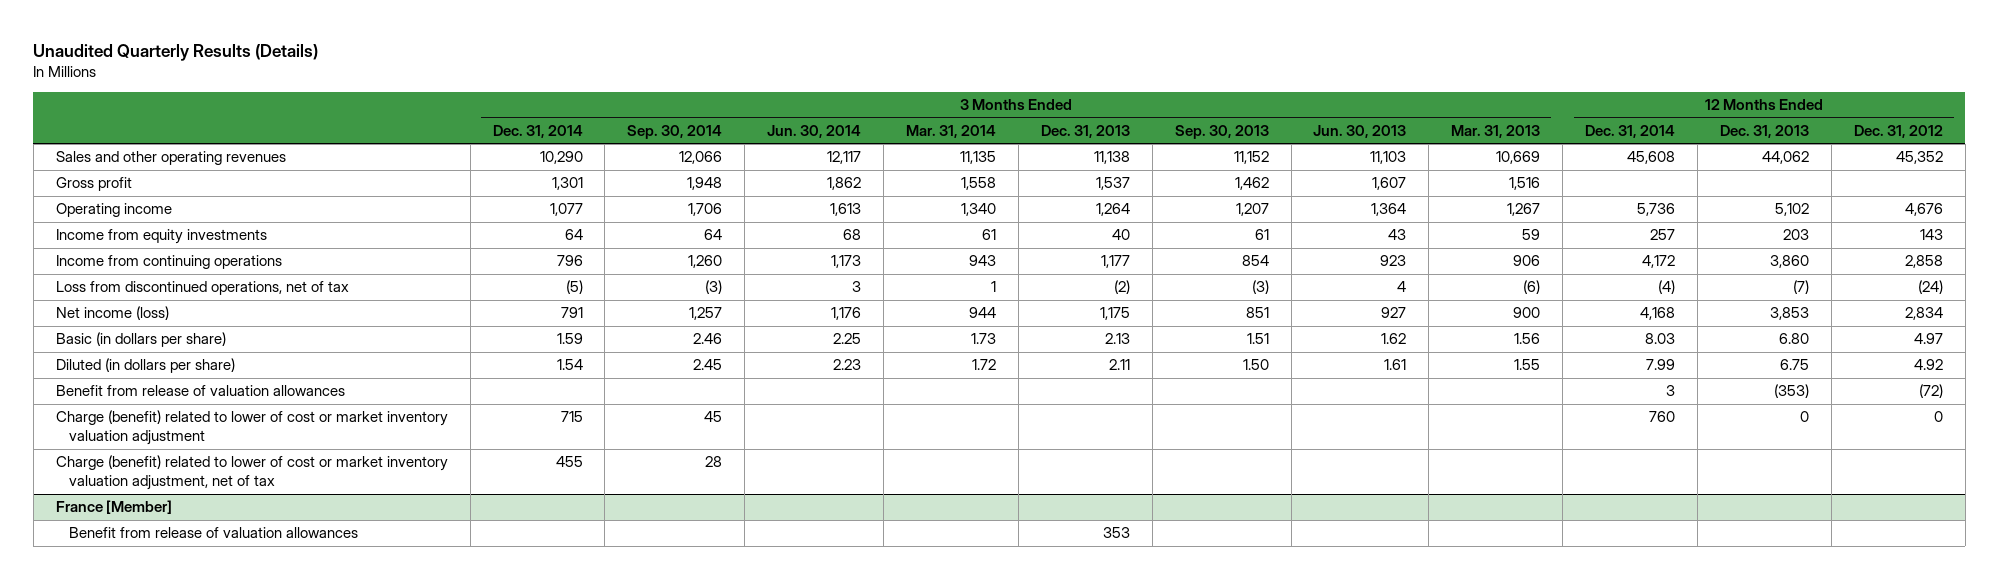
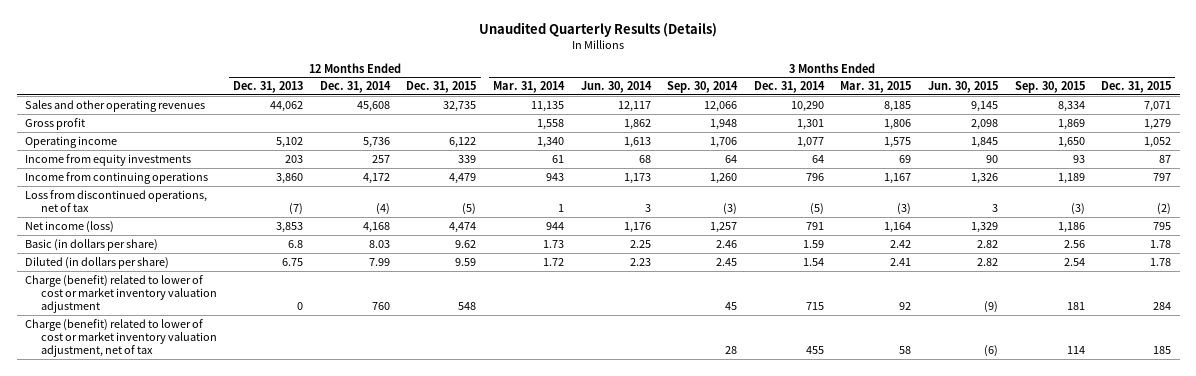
[1040,124,1130,138] Dec. 31, 2013 -> none
[1174,124,1269,139] Sep. 30, 2013 -> none
[1313,124,1407,138] Jun. 30, 2013 -> none
[1451,124,1541,138] Mar. 31, 2013 -> none
[1853,124,1943,138] Dec. 31, 2012 -> none
none -> [406,81,477,94] Dec. 31, 2015
none -> [840,81,912,94] Mar. 31, 2015
none -> [928,81,999,94] Jun. 30, 2015
none -> [1014,81,1085,94] Sep. 30, 2015
none -> [1101,81,1172,94] Dec. 31, 2015
[1778,333,1809,345] 6.80 -> [288,239,304,248] 6.8
[55,385,345,397] Benefit from release of valuation allowances -> none
[55,500,172,515] France [Member] -> none
[69,527,359,539] Benefit from release of valuation allowances -> none

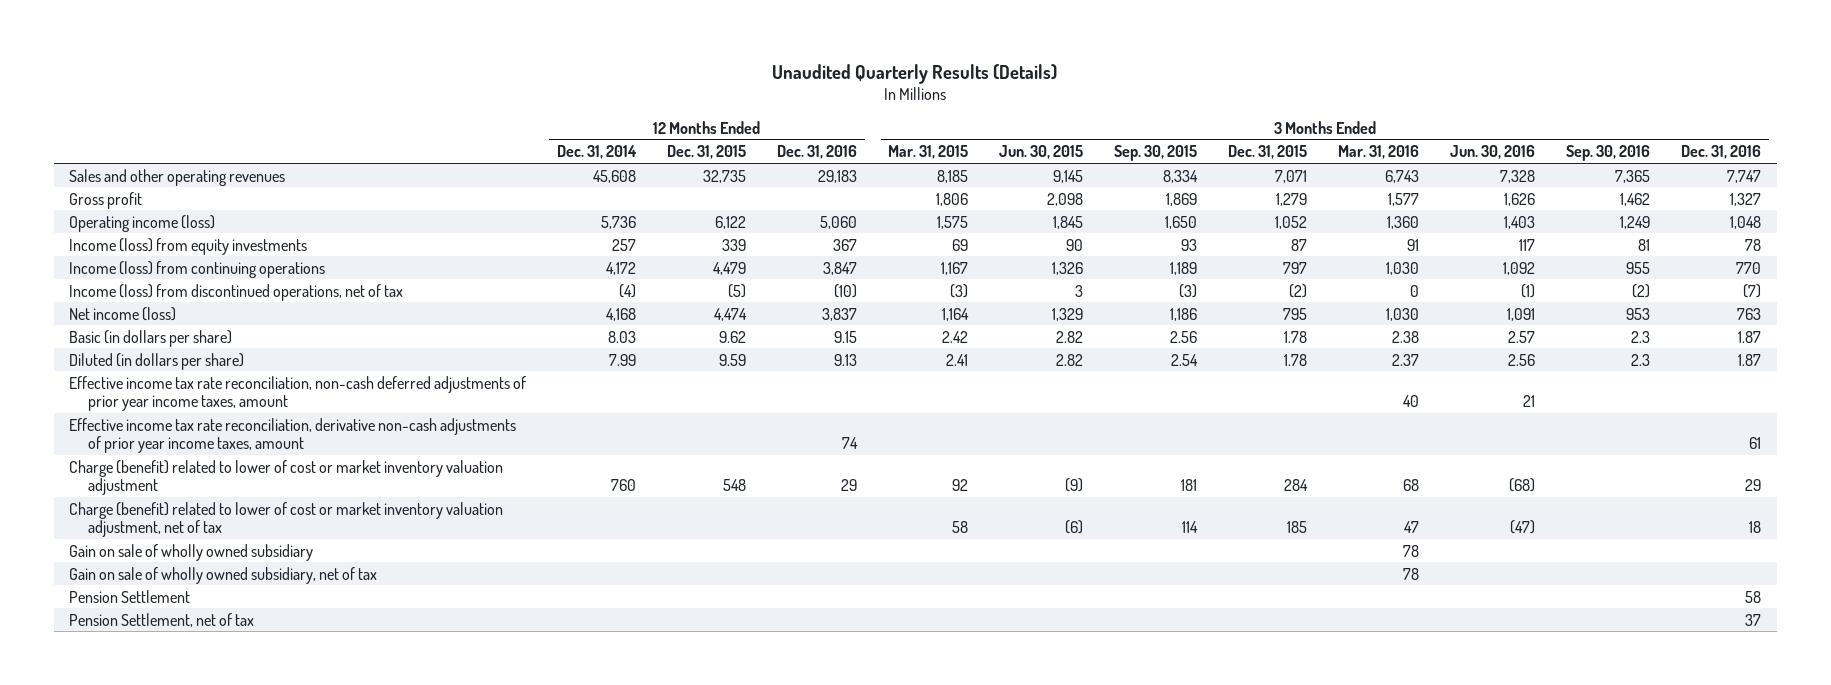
[233,81,304,94] Dec. 31, 2013 -> none
[493,81,566,94] Mar. 31, 2014 -> none
[580,81,652,94] Jun. 30, 2014 -> none
[667,81,739,94] Sep. 30, 2014 -> none
[753,81,825,94] Dec. 31, 2014 -> none
none -> [777,145,858,160] Dec. 31, 2016
none -> [1338,145,1420,160] Mar. 31, 2016
none -> [1450,145,1536,160] Jun. 30, 2016
none -> [1566,145,1651,162] Sep. 30, 2016
none -> [1681,145,1762,160] Dec. 31, 2016
[24,135,117,148] Operating income -> [69,214,216,232] Operating income (loss)
[24,153,191,166] Income from equity investments -> [69,237,308,255] Income (loss) from equity investments
[24,171,208,184] Income from continuing operations -> [69,260,326,278] Income (loss) from continuing operations
[24,189,207,213] Loss from discontinued operations, net of tax -> [69,283,404,301] Income (loss) from discontinued operations, net of tax
none -> [69,375,527,412] Effective income tax rate reconciliation, non-cash deferred adjustments of prior year income taxes, amount
none -> [69,417,517,454] Effective income tax rate reconciliation, derivative non-cash adjustments of prior year income taxes, amount
none -> [69,543,314,561] Gain on sale of wholly owned subsidiary
none -> [69,566,378,584] Gain on sale of wholly owned subsidiary, net of tax
none -> [69,589,191,603] Pension Settlement
none -> [69,612,255,627] Pension Settlement, net of tax

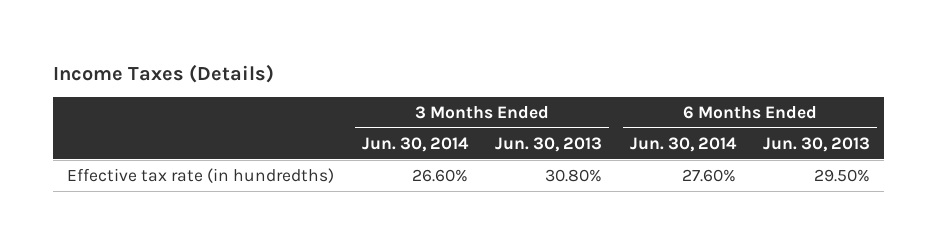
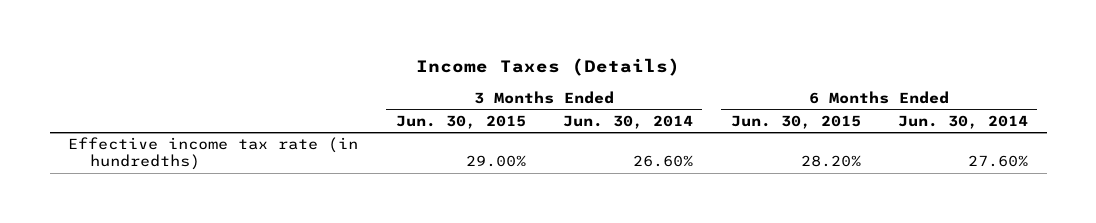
[495,136,603,152] Jun. 30, 2013 -> none
[763,136,871,152] Jun. 30, 2013 -> none
none -> [395,114,526,129] Jun. 30, 2015
none -> [730,114,861,129] Jun. 30, 2015
[67,167,335,183] Effective tax rate (in hundredths) -> [68,137,359,171] Effective income tax rate (in hundredths)

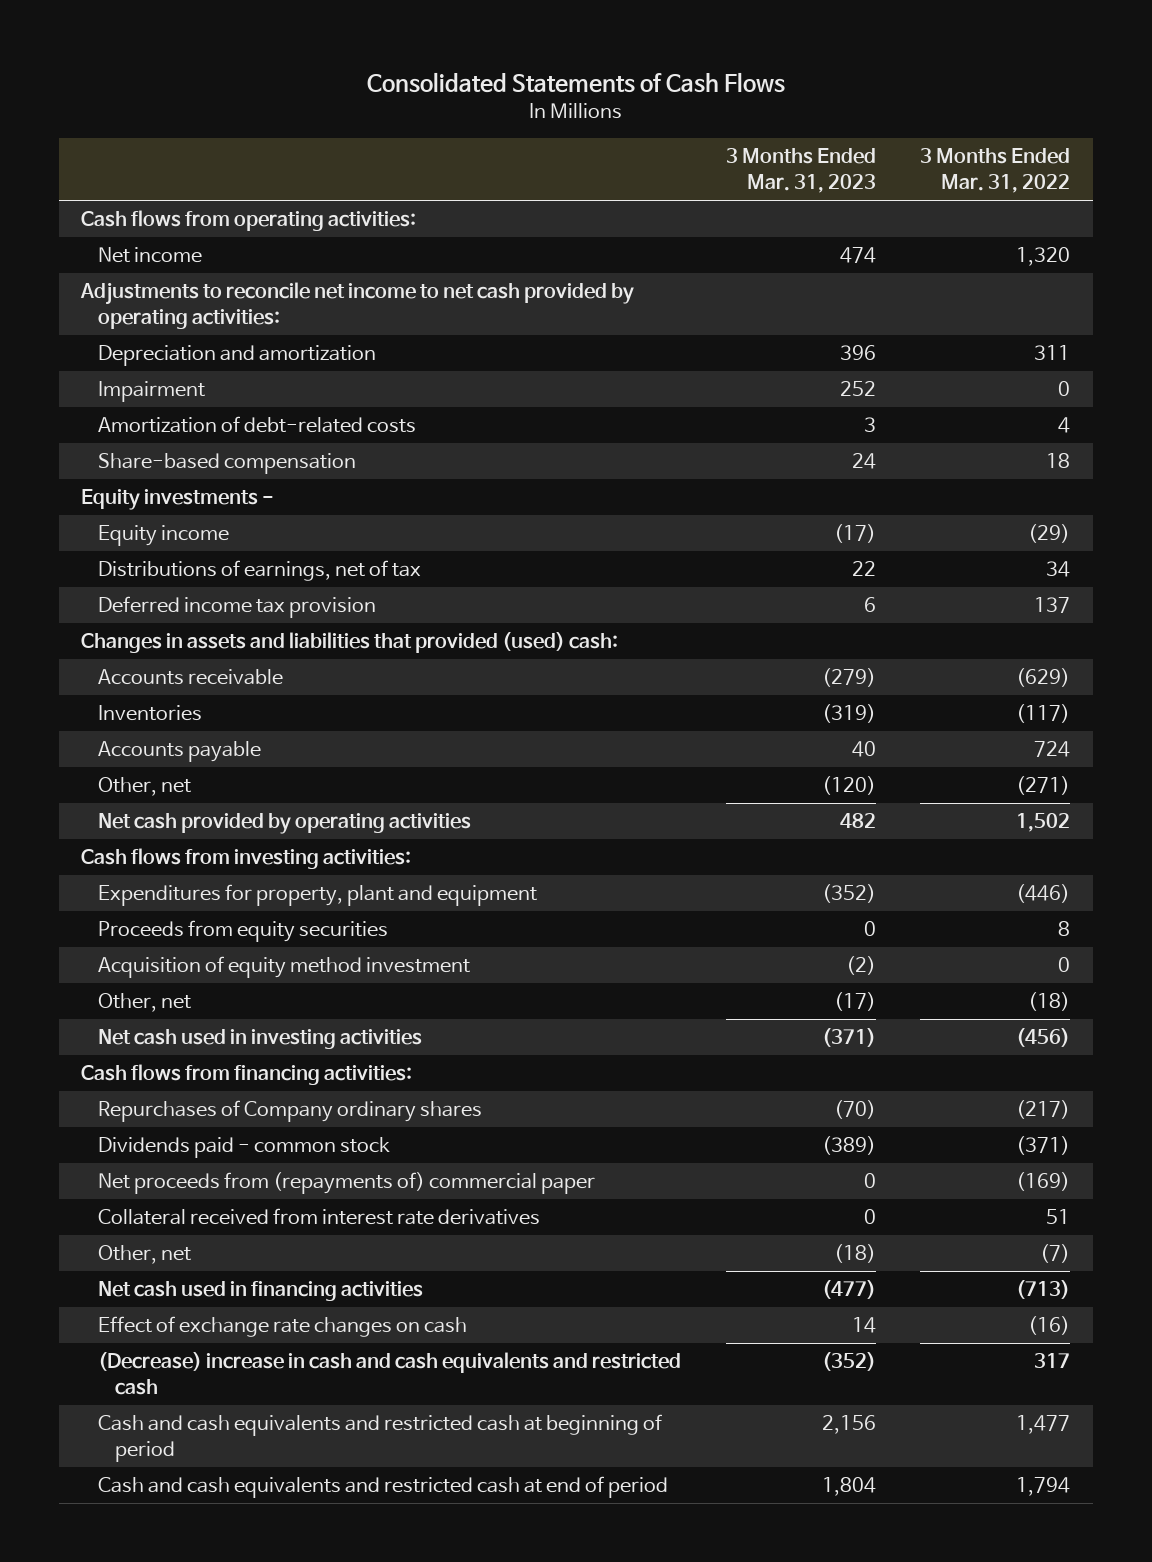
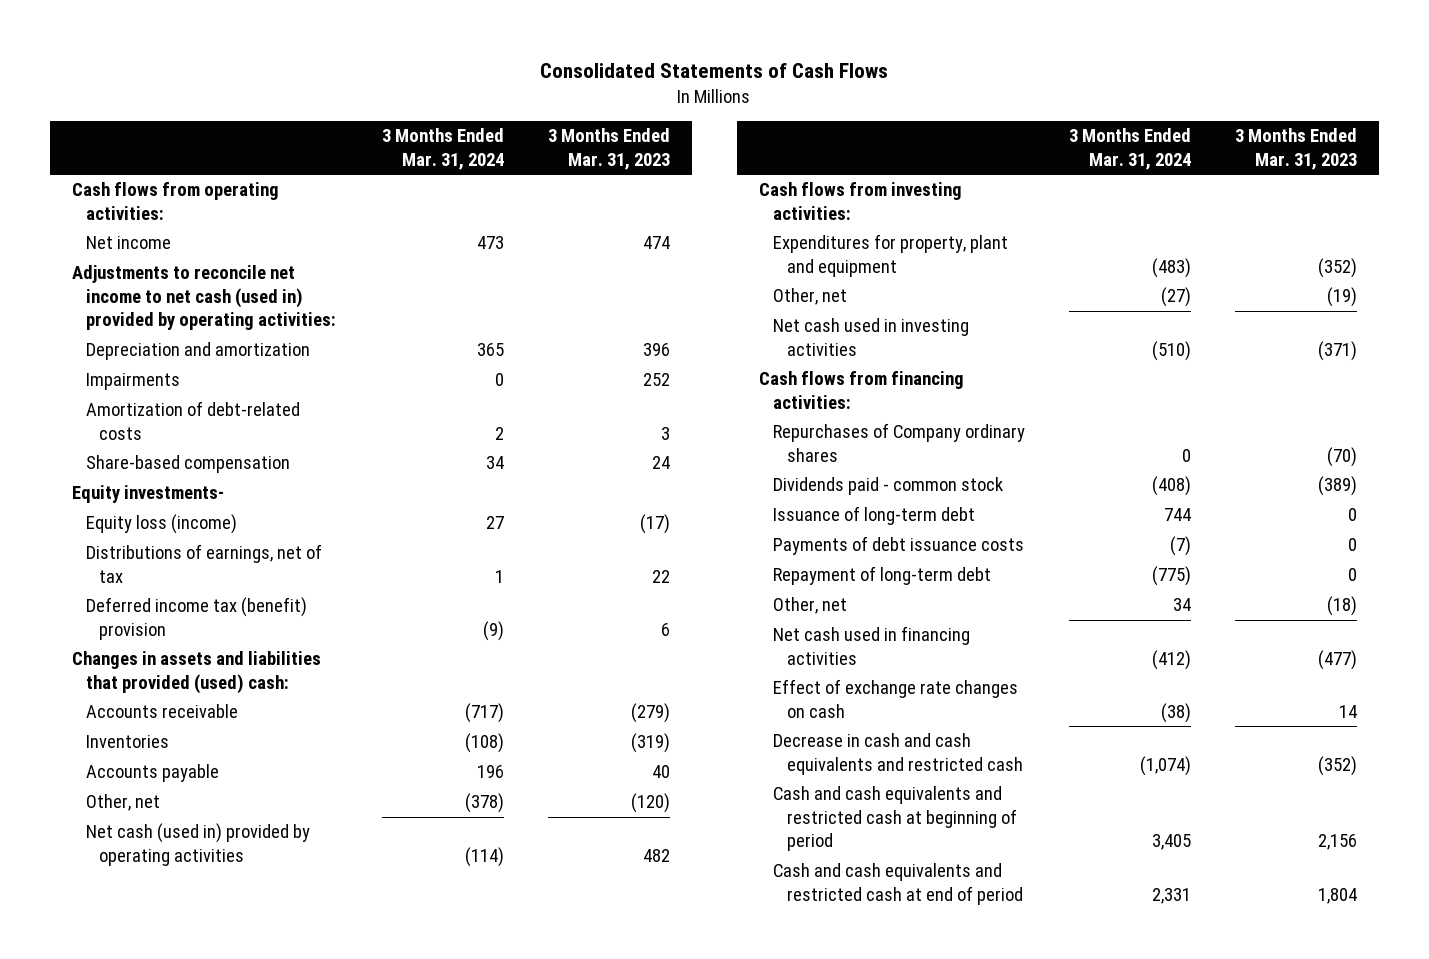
[920,148,1071,194] 3 Months Ended Mar. 31, 2022 -> none
none -> [381,128,504,170] 3 Months Ended Mar. 31, 2024
[80,282,635,330] Adjustments to reconcile net income to net cash provided by operating activities: -> [71,265,336,331] Adjustments to reconcile net income to net cash (used in) provided by operating activities:
[98,381,206,403] Impairment -> [85,373,180,391] Impairments
[81,489,275,511] Equity investments - -> [71,485,224,504] Equity investments-
[98,525,230,547] Equity income -> [85,514,237,535] Equity loss (income)
[98,596,377,619] Deferred income tax provision -> [85,597,307,640] Deferred income tax (benefit) provision
[98,813,472,835] Net cash provided by operating activities -> [85,823,310,866] Net cash (used in) provided by operating activities
[98,920,389,943] Proceeds from equity securities -> none
[98,956,471,979] Acquisition of equity method investment -> none
[833,992,876,1012] (17) -> [1327,287,1358,308] (19)
[98,1172,596,1195] Net proceeds from (repayments of) commercial paper -> none
[98,1208,541,1226] Collateral received from interest rate derivatives -> none
none -> [773,506,976,526] Issuance of long-term debt
none -> [773,536,1025,556] Payments of debt issuance costs
none -> [773,566,992,586] Repayment of long-term debt
[98,1352,682,1396] (Decrease) increase in cash and cash equivalents and restricted cash -> [773,733,1023,775] Decrease in cash and cash equivalents and restricted cash

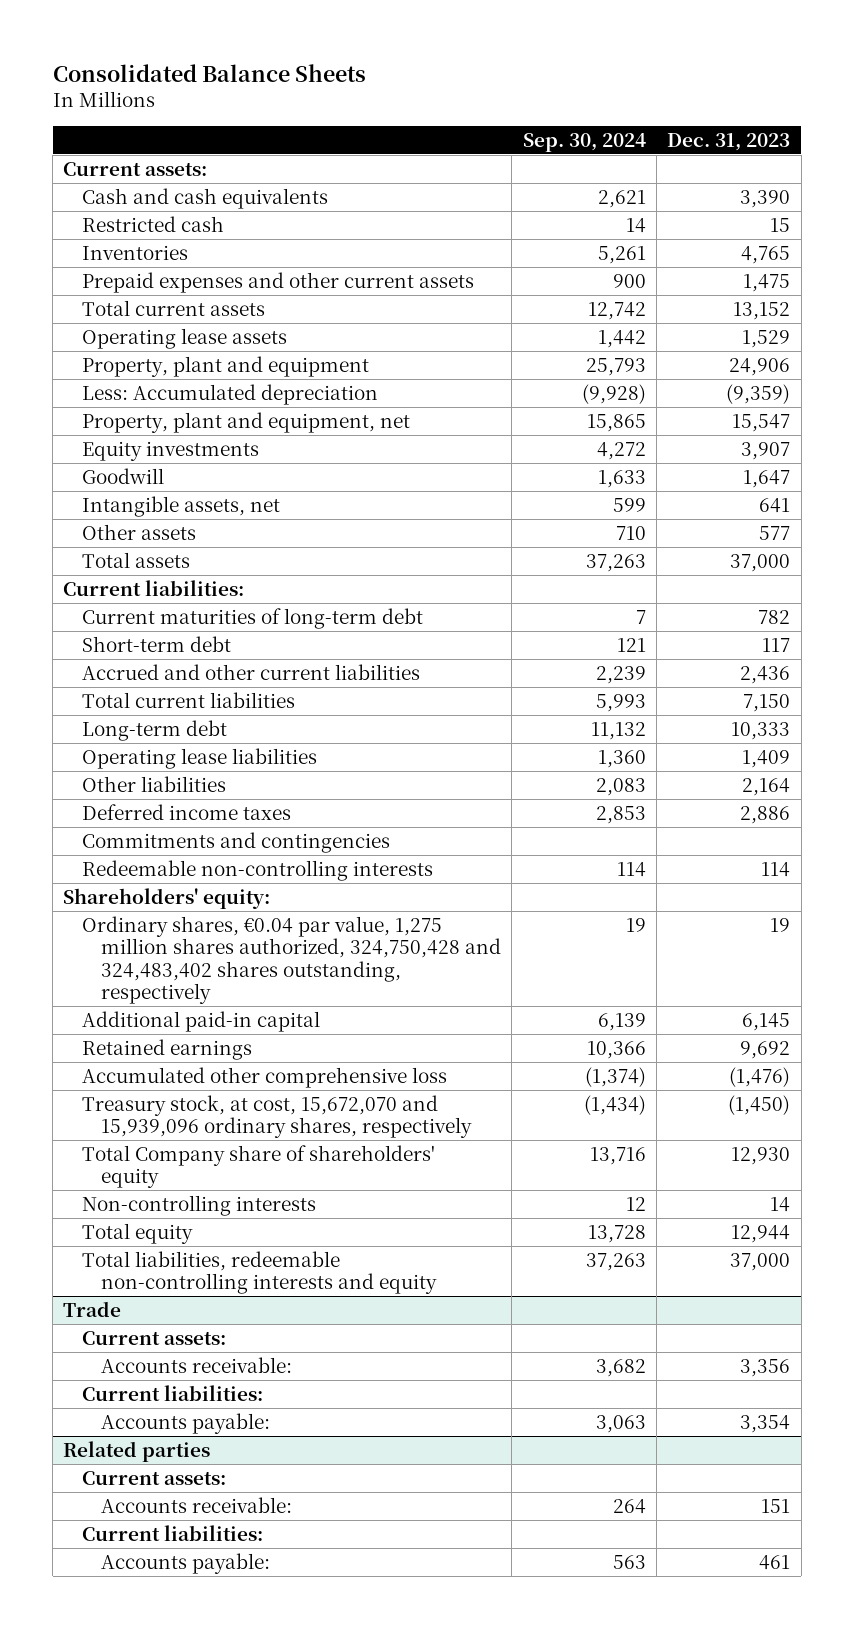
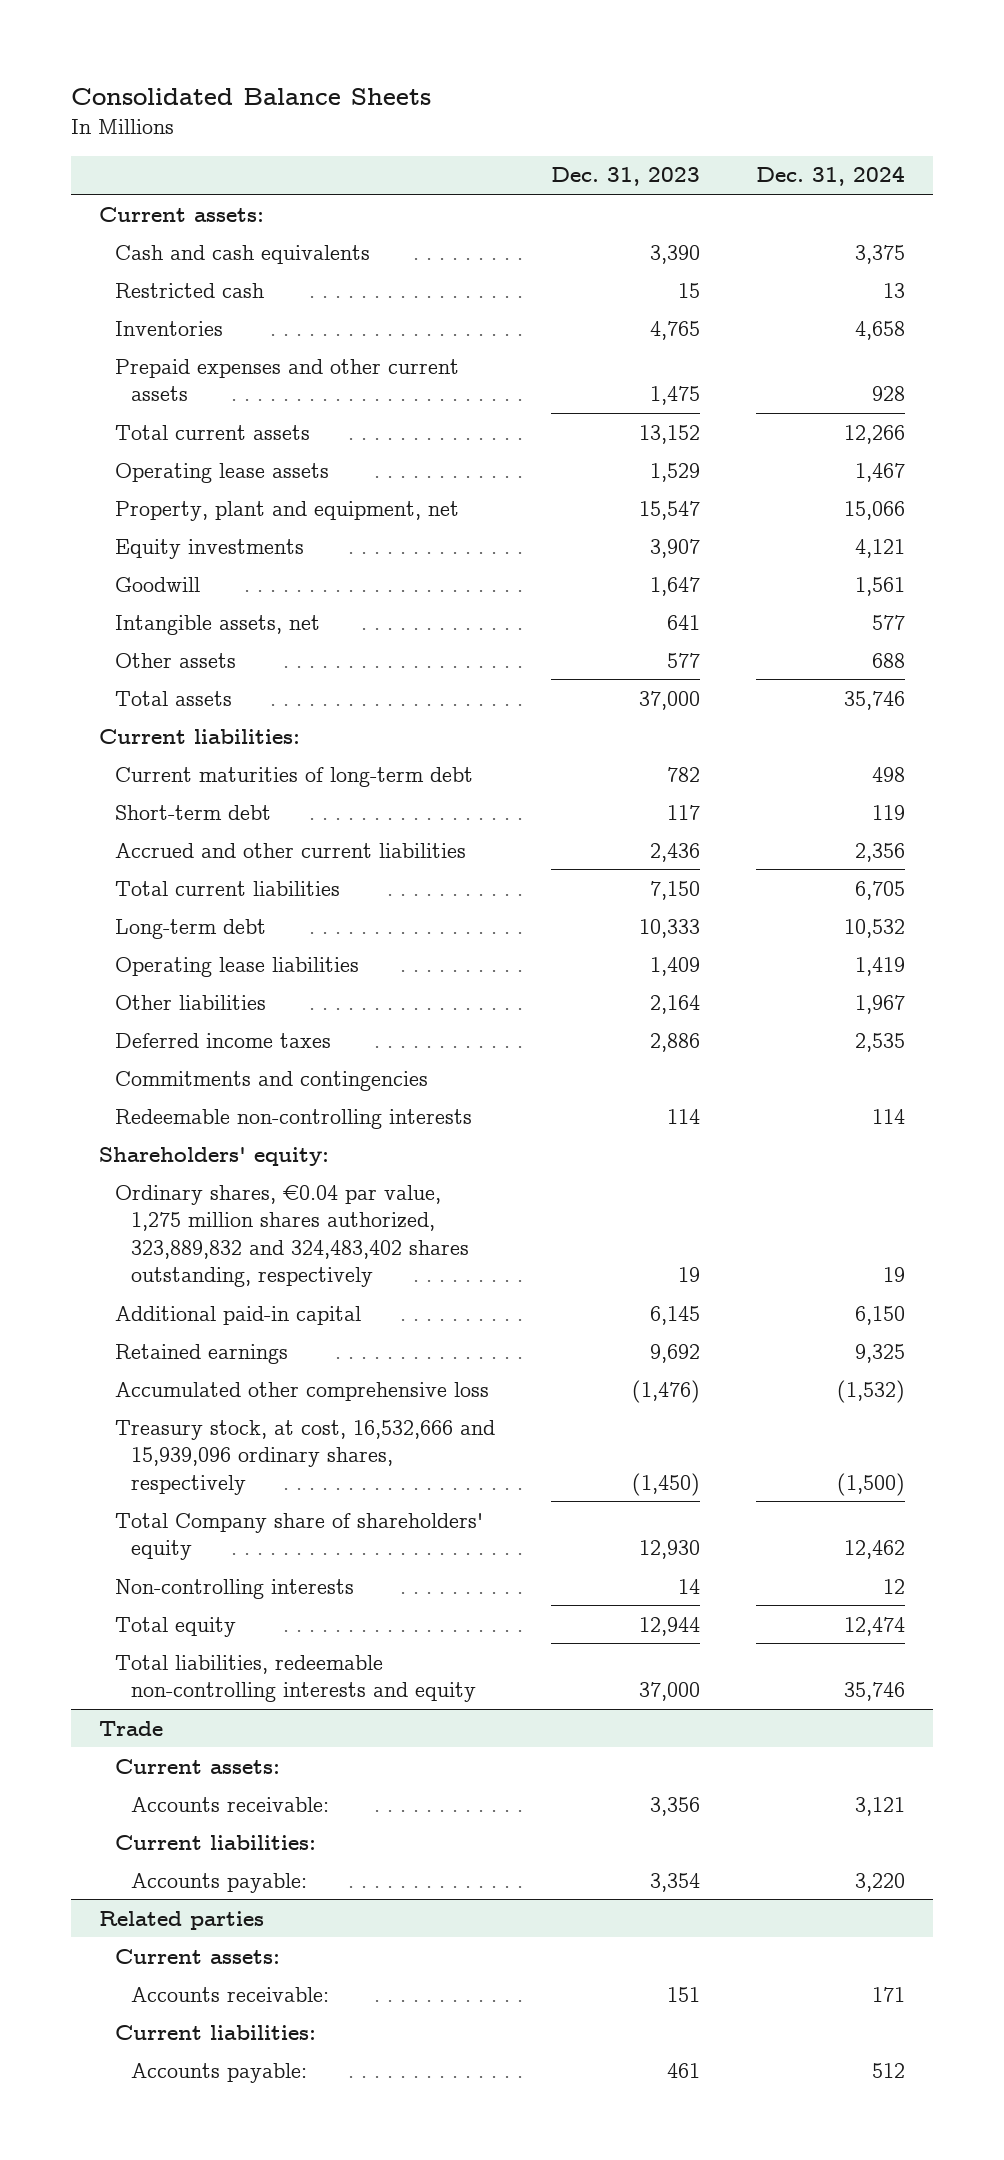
[522,132,646,152] Sep. 30, 2024 -> none
none -> [755,166,905,187] Dec. 31, 2024
[82,355,370,377] Property, plant and equipment -> none
[82,383,379,405] Less: Accumulated depreciation -> none
[82,915,501,1005] Ordinary shares, €0.04 par value, 1,275 million shares authorized, 324,750,428 and 324,483,402 shares outstanding, respectively -> [114,1184,469,1288] Ordinary shares, €0.04 par value, 1,275 million shares authorized, 323,889,832 and 324,483,402 shares outstanding, respectively
[82,1094,472,1139] Treasury stock, at cost, 15,672,070 and 15,939,096 ordinary shares, respectively -> [114,1419,495,1495] Treasury stock, at cost, 16,532,666 and 15,939,096 ordinary shares, respectively

